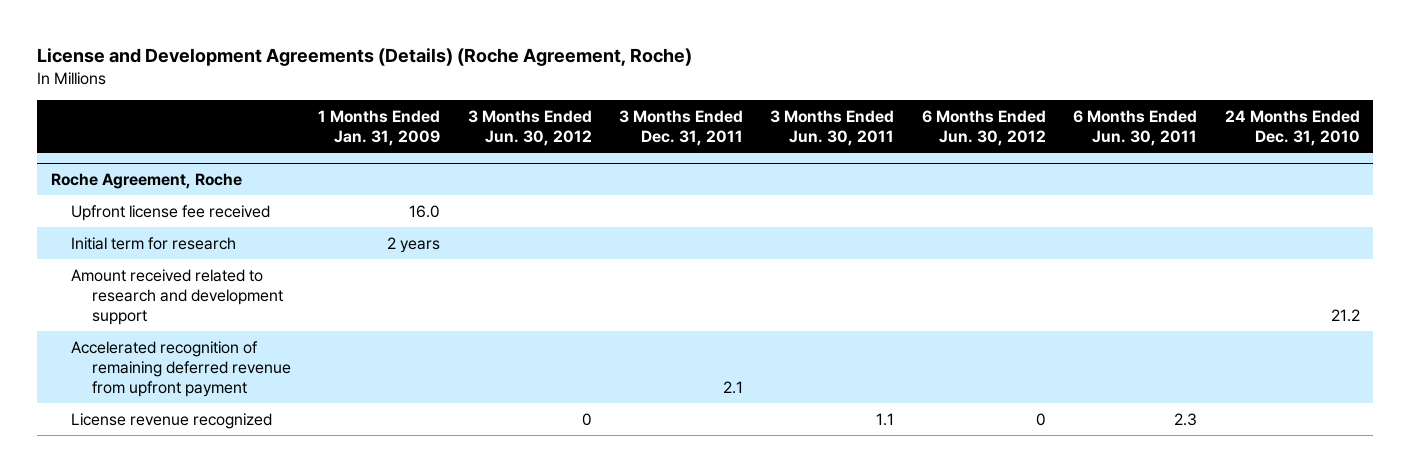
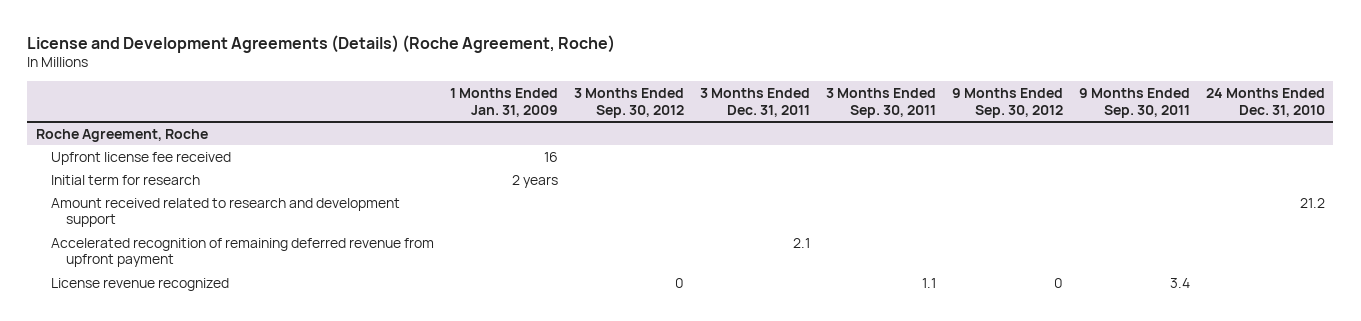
[467,109,592,146] 3 Months Ended Jun. 30, 2012 -> none
[770,109,895,146] 3 Months Ended Jun. 30, 2011 -> none
[921,109,1046,146] 6 Months Ended Jun. 30, 2012 -> none
[1073,109,1198,146] 6 Months Ended Jun. 30, 2011 -> none
none -> [573,87,684,118] 3 Months Ended Sep. 30, 2012
none -> [826,87,937,118] 3 Months Ended Sep. 30, 2011
none -> [952,87,1064,118] 9 Months Ended Sep. 30, 2012
none -> [1079,87,1191,118] 9 Months Ended Sep. 30, 2011
[409,204,441,218] 16.0 -> [543,151,558,162] 16

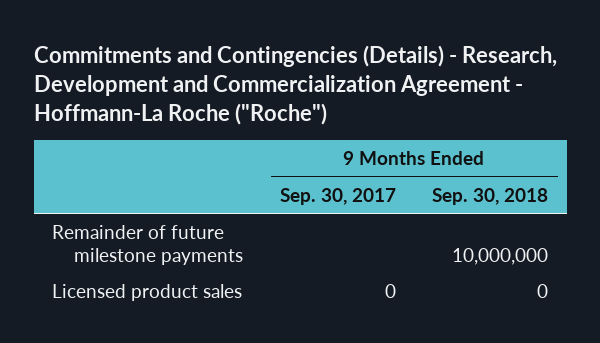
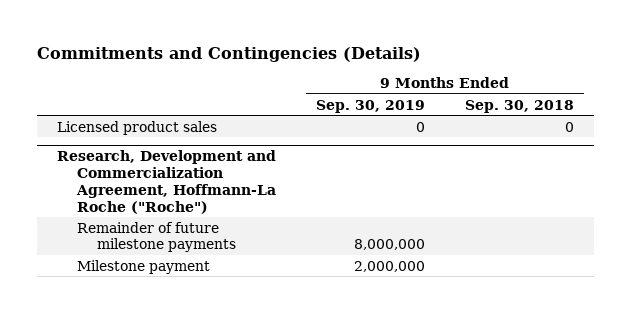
[33,44,557,126] Commitments and Contingencies (Details) - Research, Development and Commercialization Agreement - Hoffmann-La Roche ("Roche") -> [37,46,422,62] Commitments and Contingencies (Details)
[279,187,396,205] Sep. 30, 2017 -> none
none -> [316,99,426,113] Sep. 30, 2019
[51,225,244,265] Remainder of future milestone payments -> none
none -> [57,150,277,214] Research, Development and Commercialization Agreement, Hoffmann-La Roche ("Roche")
none -> [77,221,236,253] Remainder of future milestone payments
none -> [77,259,211,274] Milestone payment

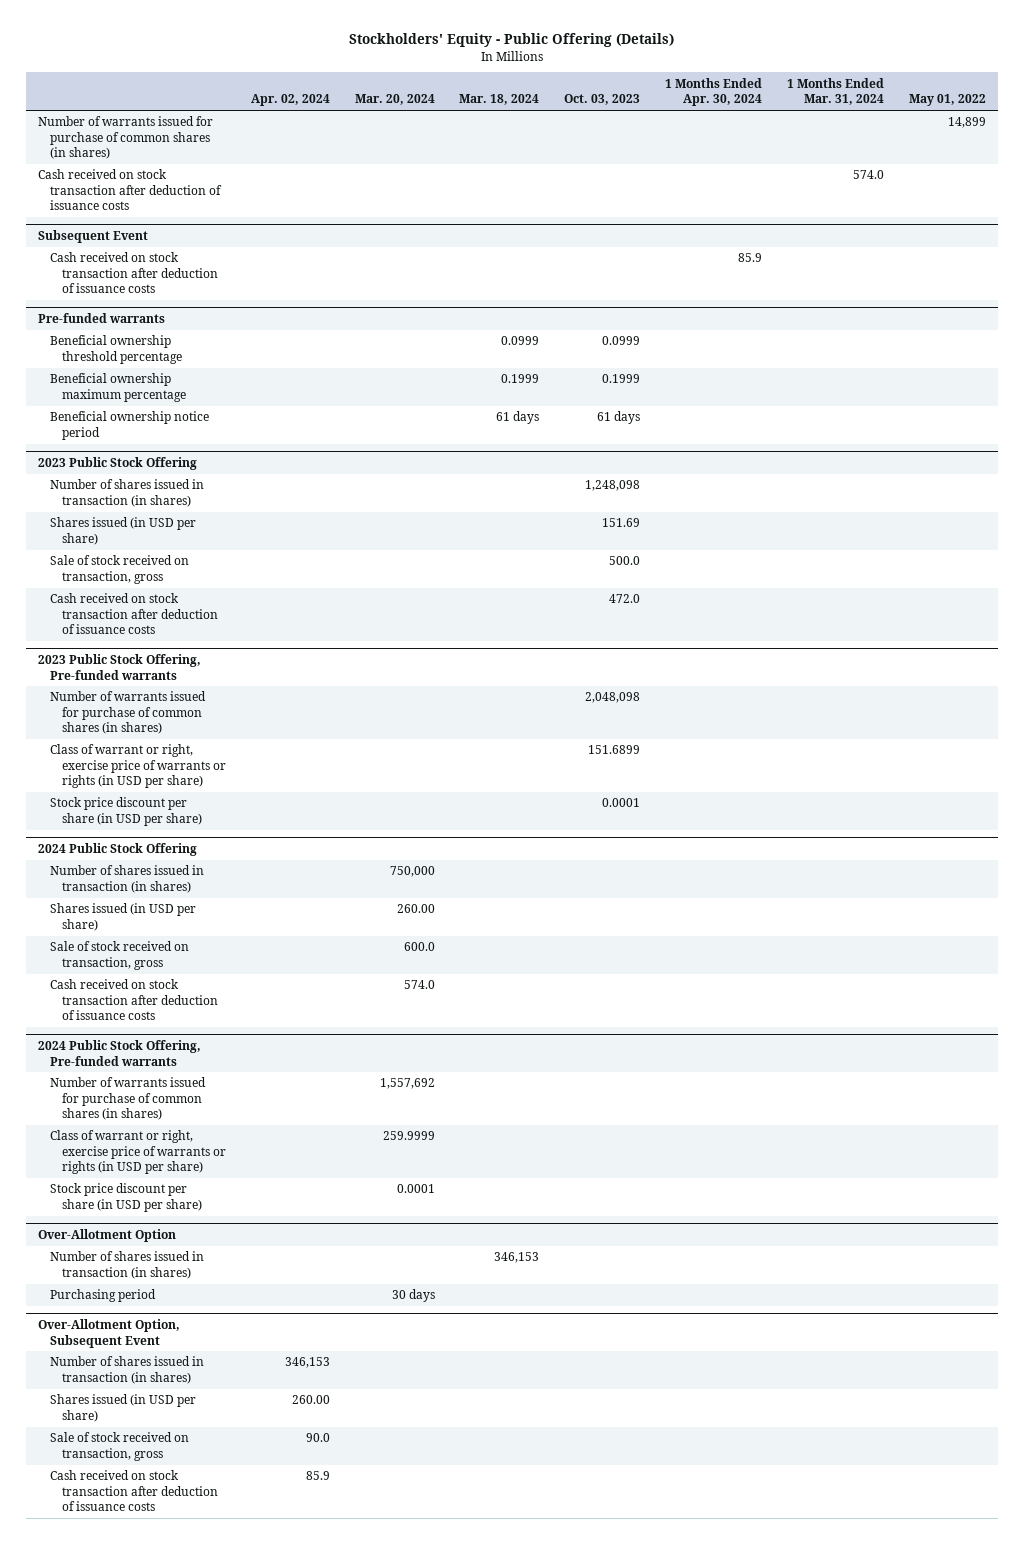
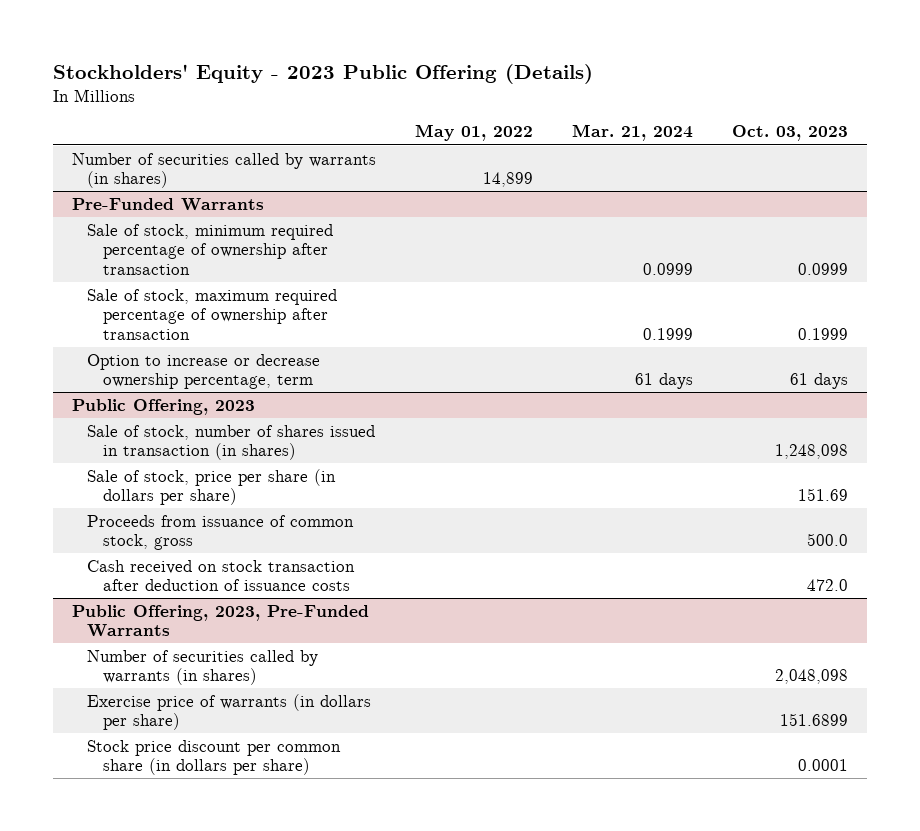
[349,33,675,48] Stockholders' Equity - Public Offering (Details) -> [52,63,593,84] Stockholders' Equity - 2023 Public Offering (Details)
[250,94,330,107] Apr. 02, 2024 -> none
[354,94,435,106] Mar. 20, 2024 -> none
[459,94,540,106] Mar. 18, 2024 -> none
[665,77,763,107] 1 Months Ended Apr. 30, 2024 -> none
[786,77,884,106] 1 Months Ended Mar. 31, 2024 -> none
none -> [571,124,693,142] Mar. 21, 2024
[38,169,223,211] Cash received on stock transaction after deduction of issuance costs -> none
[38,230,149,244] Subsequent Event -> none
[50,252,218,294] Cash received on stock transaction after deduction of issuance costs -> none
[38,116,214,160] Number of warrants issued for purchase of common shares (in shares) -> [71,152,376,189] Number of securities called by warrants (in shares)
[38,313,166,324] Pre-funded warrants -> [71,197,264,211] Pre-Funded Warrants
[50,335,182,364] Beneficial ownership threshold percentage -> [87,223,334,276] Sale of stock, minimum required percentage of ownership after transaction
[50,373,186,402] Beneficial ownership maximum percentage -> [87,288,338,341] Sale of stock, maximum required percentage of ownership after transaction
[50,411,210,440] Beneficial ownership notice period -> [87,353,321,390] Option to increase or decrease ownership percentage, term
[38,457,198,471] 2023 Public Stock Offering -> [71,398,255,415] Public Offering, 2023
[50,479,205,507] Number of shares issued in transaction (in shares) -> [87,424,376,461] Sale of stock, number of shares issued in transaction (in shares)
[50,517,197,545] Shares issued (in USD per share) -> [87,468,337,506] Sale of stock, price per share (in dollars per share)
[50,555,190,584] Sale of stock received on transaction, gross -> [87,514,355,551] Proceeds from issuance of common stock, gross
[38,843,198,857] 2024 Public Stock Offering -> none
[50,865,205,893] Number of shares issued in transaction (in shares) -> none
[50,903,197,931] Shares issued (in USD per share) -> none
[50,941,190,970] Sale of stock received on transaction, gross -> none
[50,979,218,1021] Cash received on stock transaction after deduction of issuance costs -> none
[38,1040,202,1066] 2024 Public Stock Offering, Pre-funded warrants -> none
[50,1077,207,1121] Number of warrants issued for purchase of common shares (in shares) -> none
[50,1130,226,1175] Class of warrant or right, exercise price of warrants or rights (in USD per share) -> none
[50,1183,202,1212] Stock price discount per share (in USD per share) -> none
[38,1229,177,1243] Over-Allotment Option -> none
[50,1251,205,1279] Number of shares issued in transaction (in shares) -> none
[50,1289,157,1303] Purchasing period -> none
[38,1319,181,1348] Over-Allotment Option, Subsequent Event -> none
[50,1356,205,1384] Number of shares issued in transaction (in shares) -> none
[50,1394,197,1422] Shares issued (in USD per share) -> none
[50,1432,190,1461] Sale of stock received on transaction, gross -> none
[50,1470,218,1512] Cash received on stock transaction after deduction of issuance costs -> none
[38,654,202,680] 2023 Public Stock Offering, Pre-funded warrants -> [71,604,369,638] Public Offering, 2023, Pre-Funded Warrants
[50,691,207,735] Number of warrants issued for purchase of common shares (in shares) -> [87,649,319,686] Number of securities called by warrants (in shares)
[50,744,226,789] Class of warrant or right, exercise price of warrants or rights (in USD per share) -> [87,693,372,731] Exercise price of warrants (in dollars per share)
[50,797,202,826] Stock price discount per share (in USD per share) -> [87,739,342,776] Stock price discount per common share (in dollars per share)

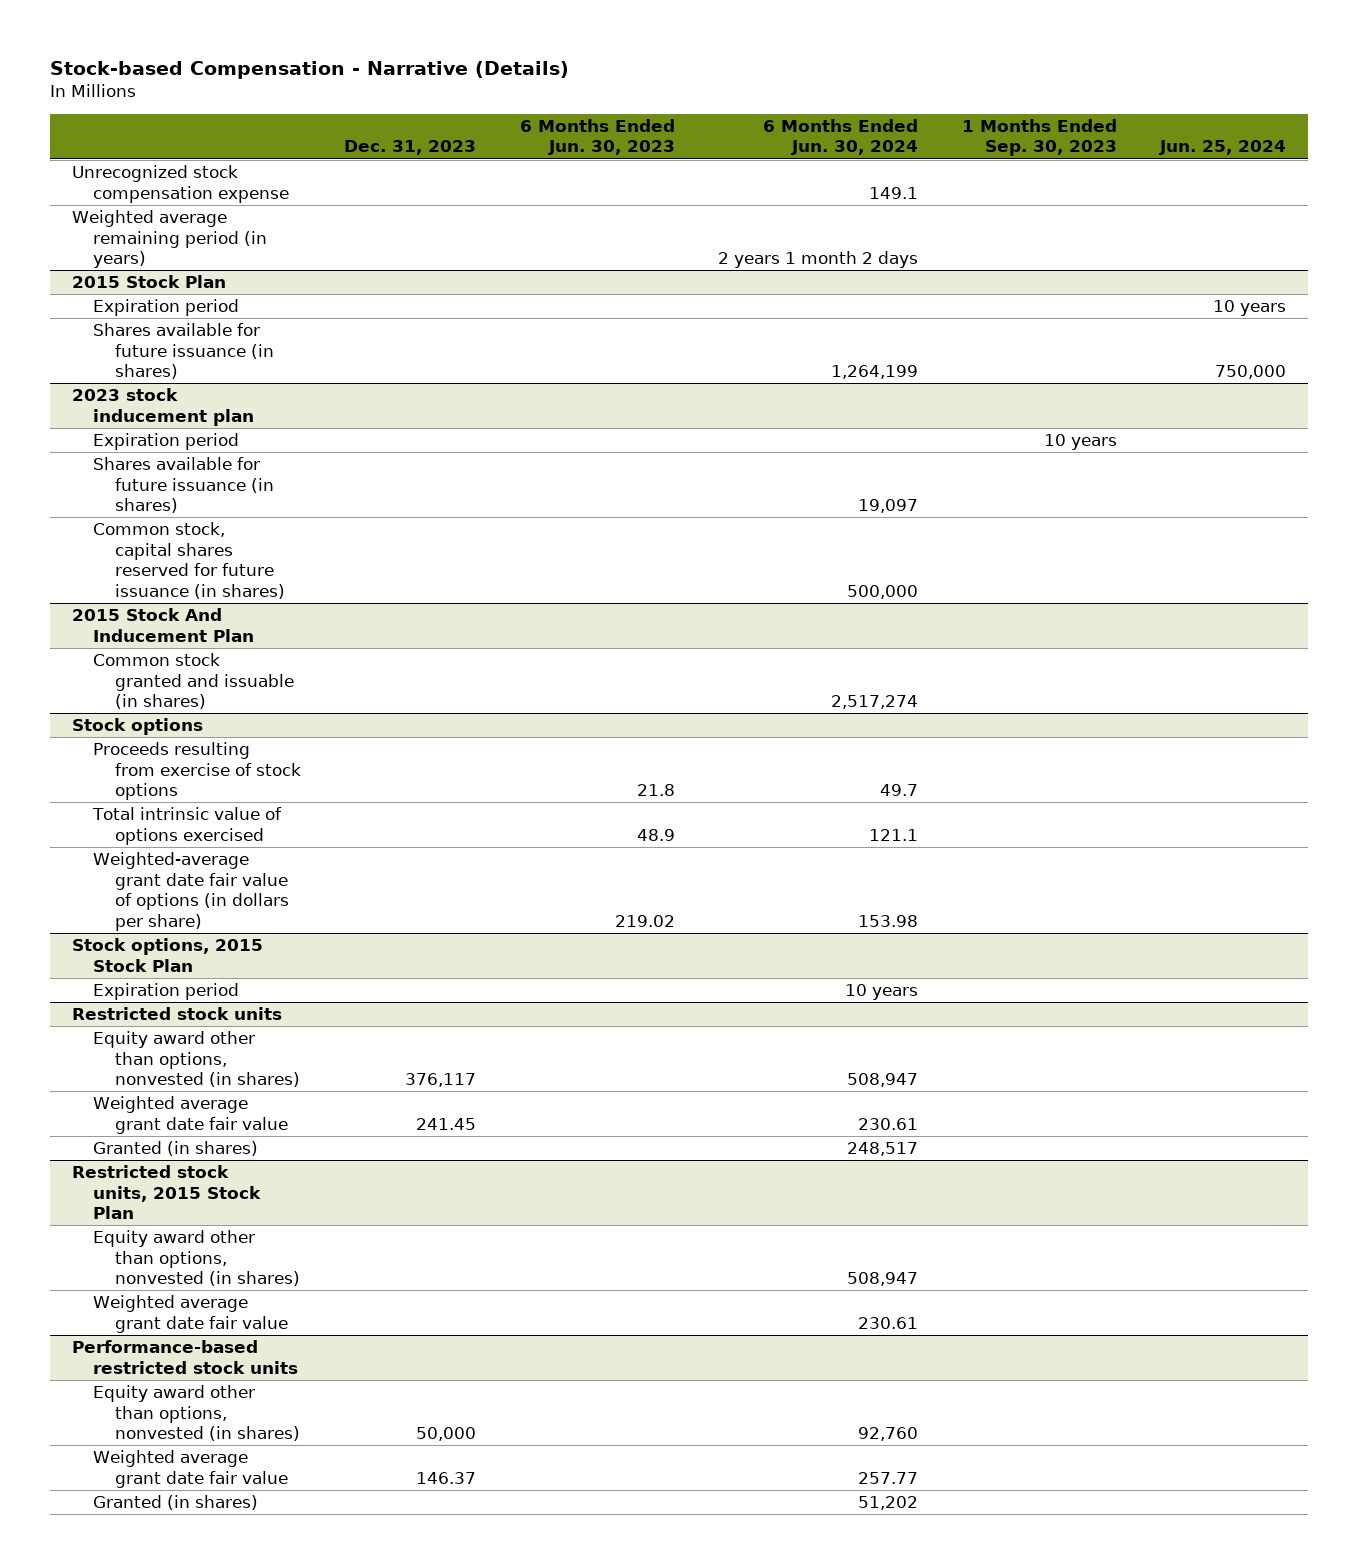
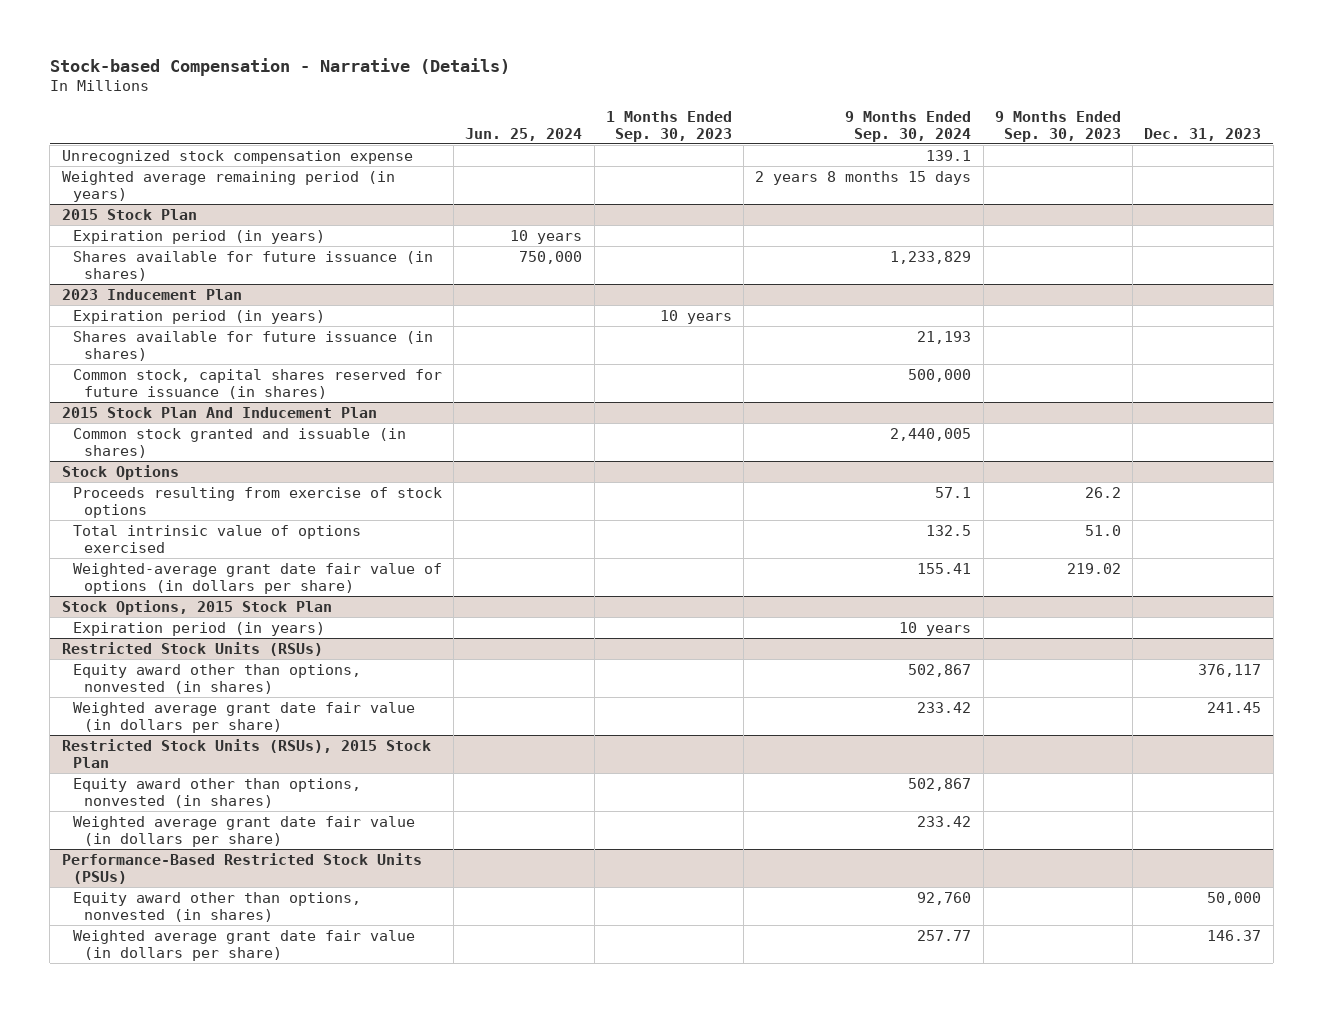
[519,118,675,156] 6 Months Ended Jun. 30, 2023 -> none
[763,118,919,156] 6 Months Ended Jun. 30, 2024 -> none
none -> [845,110,972,142] 9 Months Ended Sep. 30, 2024
none -> [994,110,1121,142] 9 Months Ended Sep. 30, 2023
[93,299,240,317] Expiration period -> [72,229,325,244] Expiration period (in years)
[71,388,255,426] 2023 stock inducement plan -> [61,288,242,300] 2023 Inducement Plan
[93,433,240,451] Expiration period -> [72,309,325,324] Expiration period (in years)
[71,608,255,642] 2015 Stock And Inducement Plan -> [61,406,377,418] 2015 Stock Plan And Inducement Plan
[71,718,203,736] Stock options -> [61,464,179,480] Stock Options
[71,938,263,972] Stock options, 2015 Stock Plan -> [61,599,332,615] Stock Options, 2015 Stock Plan
[93,983,240,1001] Expiration period -> [72,621,325,636] Expiration period (in years)
[71,1007,282,1021] Restricted stock units -> [61,641,323,656] Restricted Stock Units (RSUs)
[93,1141,259,1157] Granted (in shares) -> none
[93,1096,288,1134] Weighted average grant date fair value -> [72,701,415,733] Weighted average grant date fair value (in dollars per share)
[71,1165,262,1220] Restricted stock units, 2015 Stock Plan -> [61,738,431,768] Restricted Stock Units (RSUs), 2015 Stock Plan
[93,1295,288,1333] Weighted average grant date fair value -> [72,815,415,847] Weighted average grant date fair value (in dollars per share)
[71,1340,299,1374] Performance-based restricted stock units -> [61,852,422,884] Performance-Based Restricted Stock Units (PSUs)
[93,1495,259,1511] Granted (in shares) -> none
[93,1450,288,1488] Weighted average grant date fair value -> [72,929,415,961] Weighted average grant date fair value (in dollars per share)

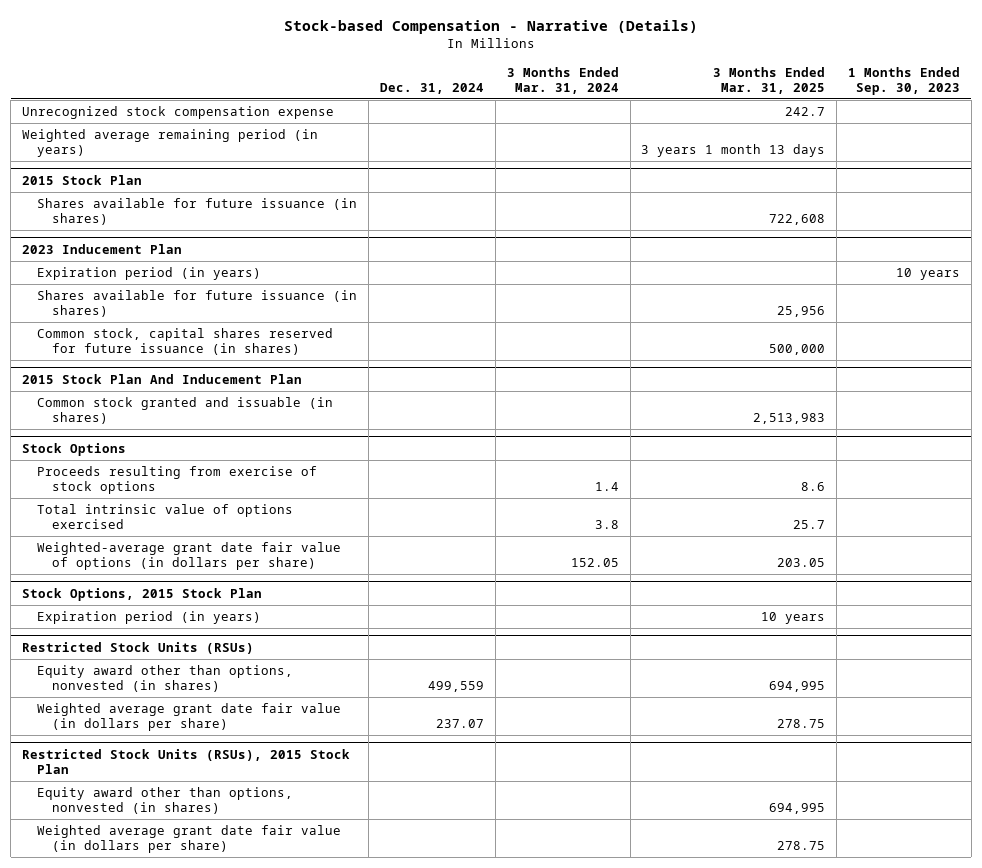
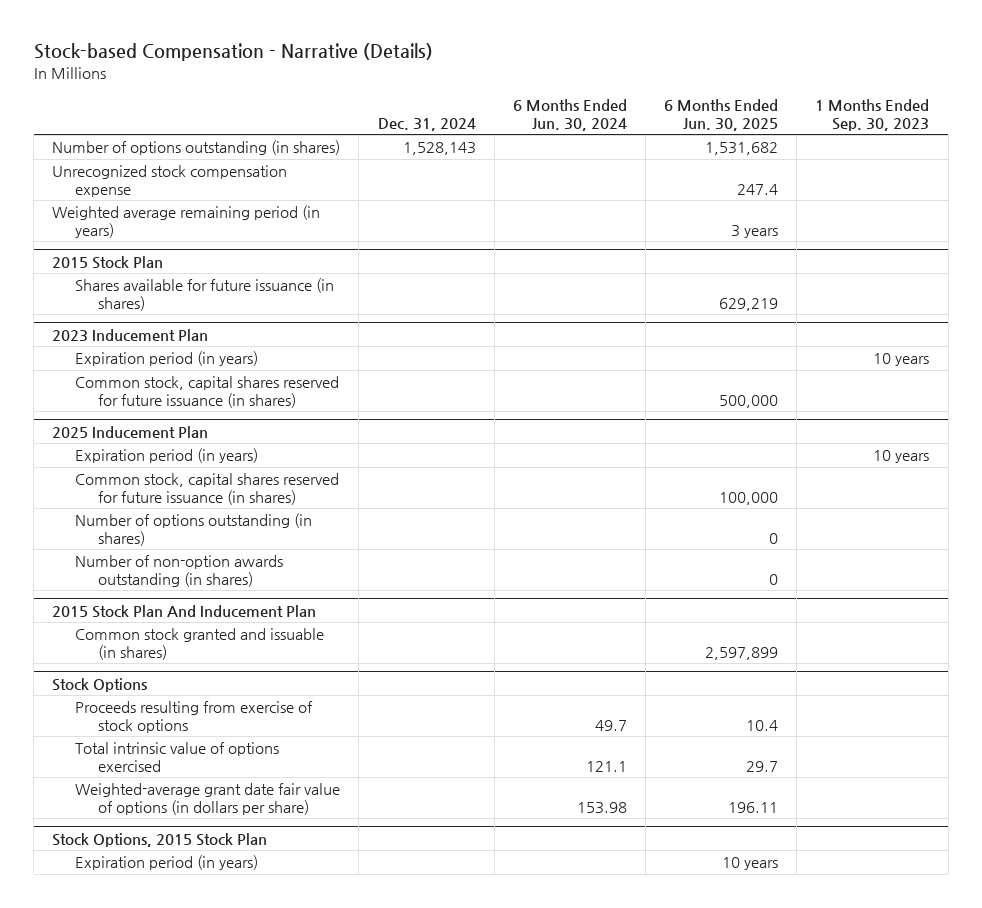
[506,66,619,94] 3 Months Ended Mar. 31, 2024 -> none
[713,66,826,94] 3 Months Ended Mar. 31, 2025 -> none
none -> [512,98,627,131] 6 Months Ended Jun. 30, 2024
none -> [664,98,779,131] 6 Months Ended Jun. 30, 2025
none -> [52,140,341,156] Number of options outstanding (in shares)
[37,290,358,318] Shares available for future issuance (in shares) -> none
none -> [52,426,209,439] 2025 Inducement Plan
none -> [75,448,259,464] Expiration period (in years)
none -> [75,473,340,505] Common stock, capital shares reserved for future issuance (in shares)
none -> [75,513,313,546] Number of options outstanding (in shares)
none -> [75,555,284,587] Number of non-option awards outstanding (in shares)
[22,641,255,654] Restricted Stock Units (RSUs) -> none
[37,665,294,693] Equity award other than options, nonvested (in shares) -> none
[37,703,342,732] Weighted average grant date fair value (in dollars per share) -> none
[22,748,351,774] Restricted Stock Units (RSUs), 2015 Stock Plan -> none
[37,787,294,815] Equity award other than options, nonvested (in shares) -> none
[37,825,342,854] Weighted average grant date fair value (in dollars per share) -> none

